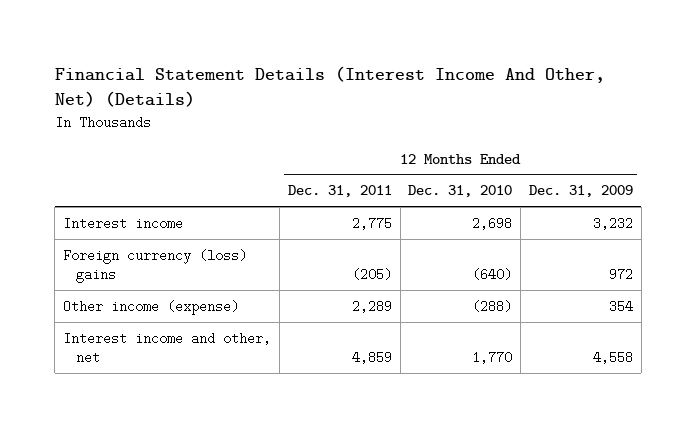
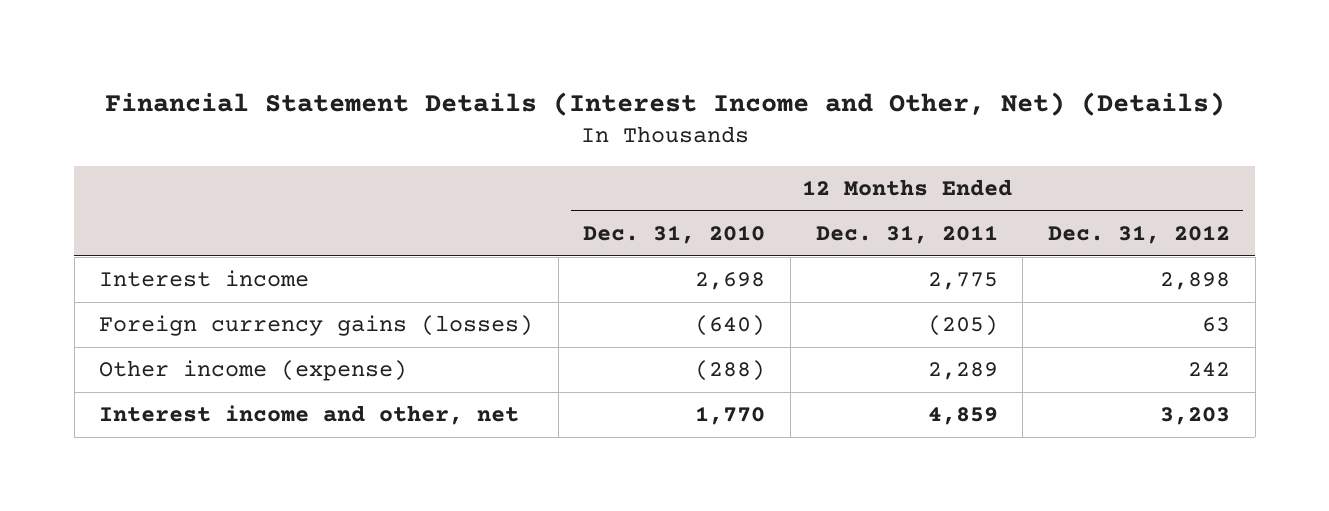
[54,65,605,107] Financial Statement Details (Interest Income And Other, Net) (Details) -> [104,91,1225,116] Financial Statement Details (Interest Income and Other, Net) (Details)
[529,185,634,198] Dec. 31, 2009 -> none
none -> [1048,224,1231,244] Dec. 31, 2012
[63,248,248,283] Foreign currency (loss) gains -> [99,315,534,337] Foreign currency gains (losses)

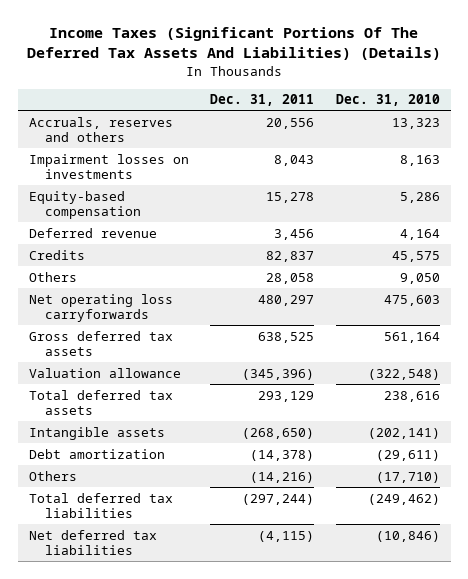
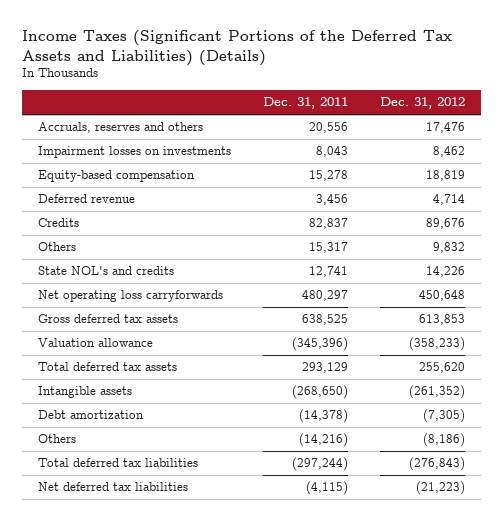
[27,26,442,61] Income Taxes (Significant Portions Of The Deferred Tax Assets And Liabilities) (Details) -> [21,30,452,66] Income Taxes (Significant Portions of the Deferred Tax Assets and Liabilities) (Details)
[335,94,440,107] Dec. 31, 2010 -> none
none -> [380,97,466,110] Dec. 31, 2012
[266,272,315,284] 28,058 -> [309,242,349,254] 15,317
none -> [37,266,174,276] State NOL's and credits

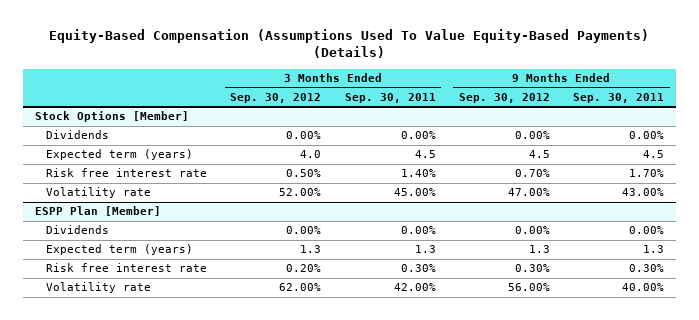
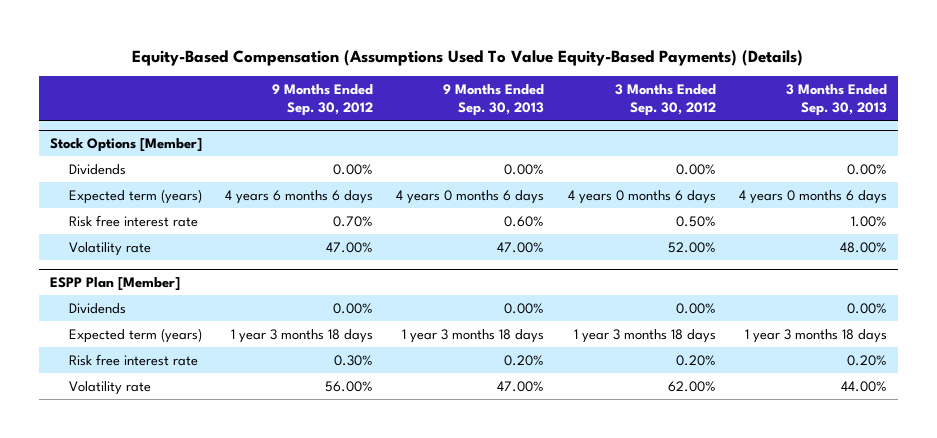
[344,92,436,103] Sep. 30, 2011 -> none
[572,92,664,103] Sep. 30, 2011 -> none
none -> [443,83,545,117] 9 Months Ended Sep. 30, 2013
none -> [785,83,887,117] 3 Months Ended Sep. 30, 2013
[300,150,322,159] 4.0 -> [567,189,716,204] 4 years 0 months 6 days
[528,150,550,159] 4.5 -> [225,189,374,204] 4 years 6 months 6 days
[300,245,322,254] 1.3 -> [573,328,716,343] 1 year 3 months 18 days
[528,245,550,254] 1.3 -> [231,328,374,343] 1 year 3 months 18 days

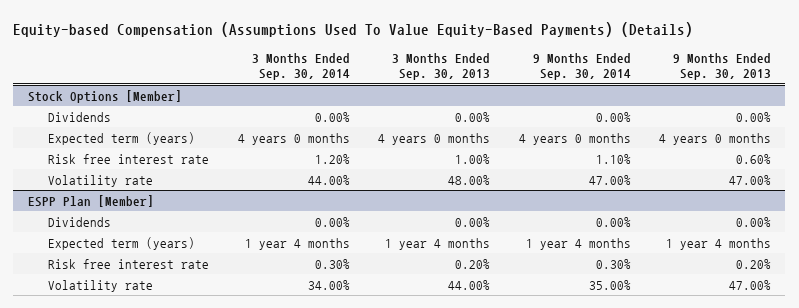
[132,49,804,66] Equity-Based Compensation (Assumptions Used To Value Equity-Based Payments) (Details) -> [13,21,694,37] Equity-based Compensation (Assumptions Used To Value Equity-Based Payments) (Details)
[272,83,374,117] 9 Months Ended Sep. 30, 2012 -> none
[614,83,716,117] 3 Months Ended Sep. 30, 2012 -> none
none -> [251,52,350,81] 3 Months Ended Sep. 30, 2014
none -> [532,52,631,81] 9 Months Ended Sep. 30, 2014
[396,189,545,204] 4 years 0 months 6 days -> [659,132,772,145] 4 years 0 months
[738,189,887,204] 4 years 0 months 6 days -> [378,132,491,145] 4 years 0 months
[402,328,545,343] 1 year 3 months 18 days -> [666,237,772,250] 1 year 4 months
[744,328,887,343] 1 year 3 months 18 days -> [385,237,491,250] 1 year 4 months

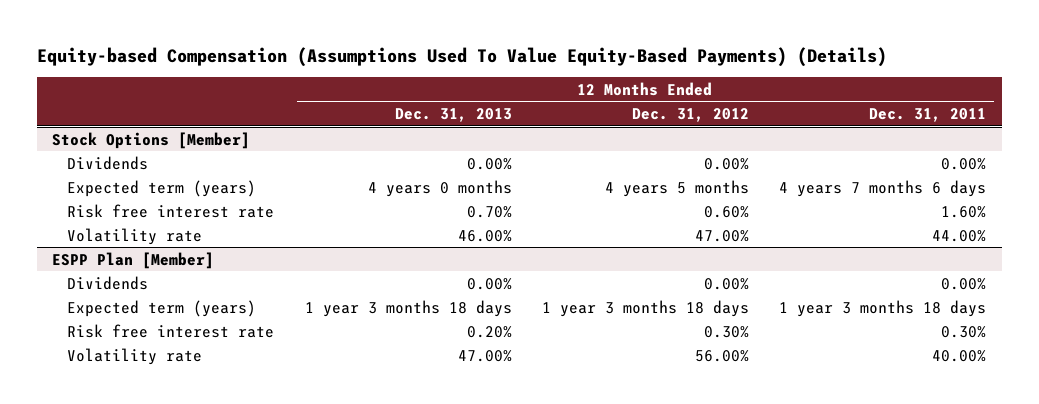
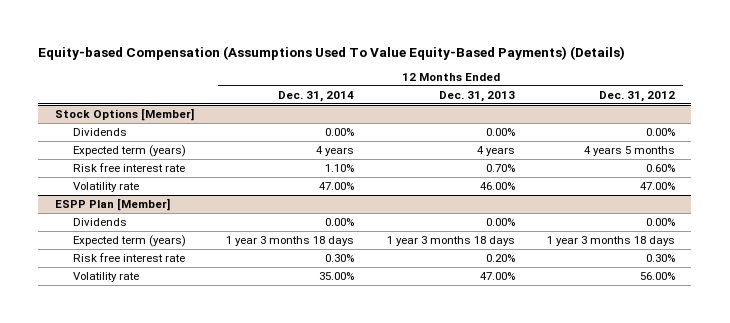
[869,108,987,123] Dec. 31, 2011 -> none
none -> [278,90,355,102] Dec. 31, 2014
[367,179,512,197] 4 years 0 months -> [476,146,515,157] 4 years

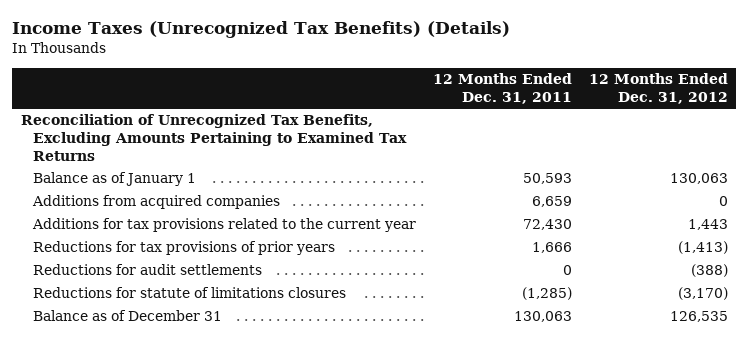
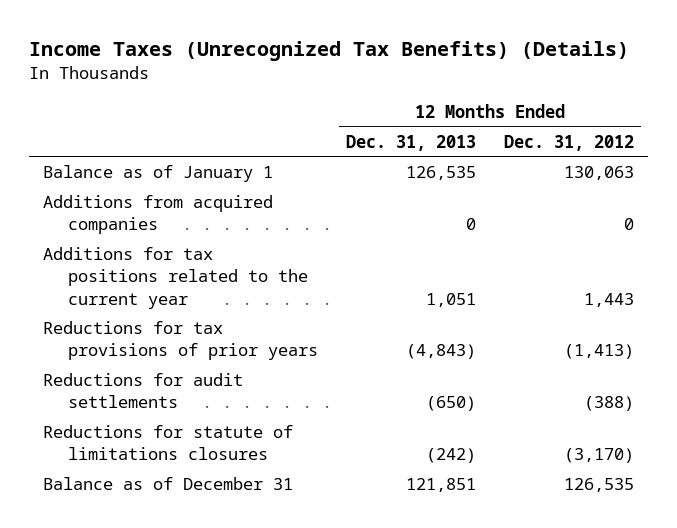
[432,73,572,104] 12 Months Ended Dec. 31, 2011 -> none
none -> [345,134,476,151] Dec. 31, 2013
[20,114,407,162] Reconciliation of Unrecognized Tax Benefits, Excluding Amounts Pertaining to Examined Tax Returns -> none
[31,218,416,233] Additions for tax provisions related to the current year -> [43,247,308,309] Additions for tax positions related to the current year

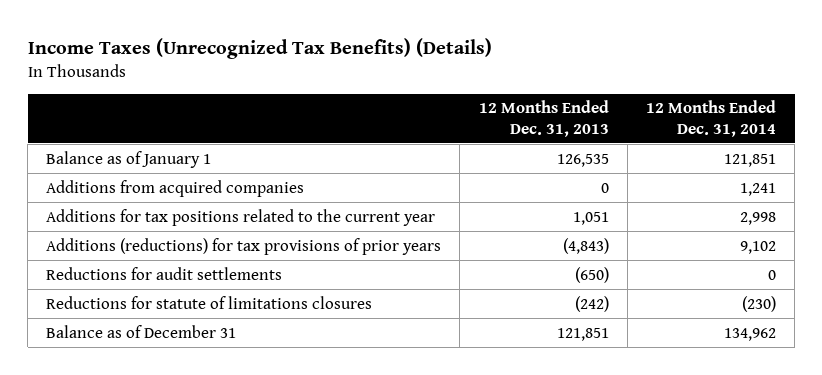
[504,134,635,151] Dec. 31, 2012 -> none
none -> [645,100,776,137] 12 Months Ended Dec. 31, 2014
[43,321,318,361] Reductions for tax provisions of prior years -> [46,237,442,255] Additions (reductions) for tax provisions of prior years

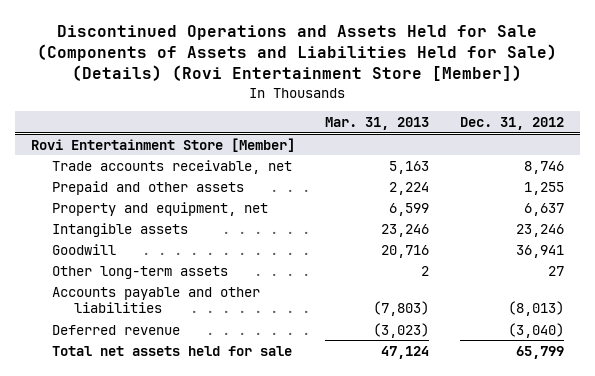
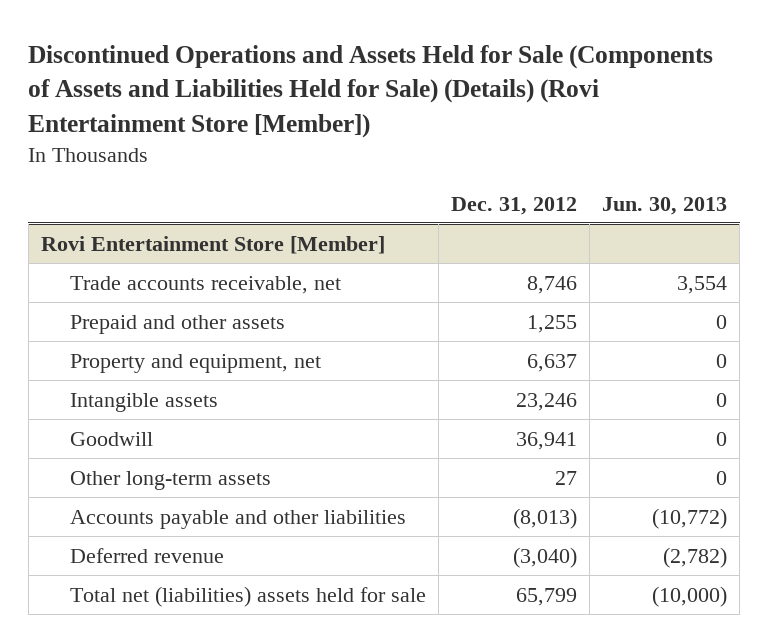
[325,117,430,131] Mar. 31, 2013 -> none
none -> [602,196,728,215] Jun. 30, 2013
[52,345,293,356] Total net assets held for sale -> [69,585,426,607] Total net (liabilities) assets held for sale

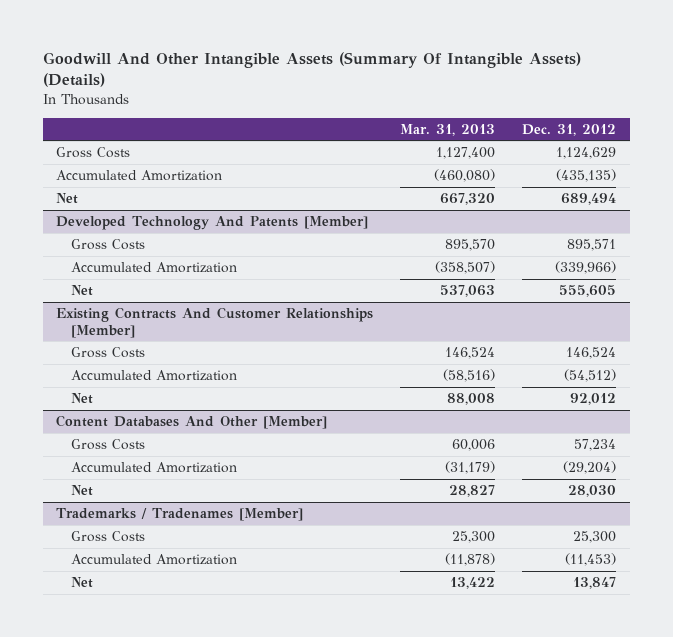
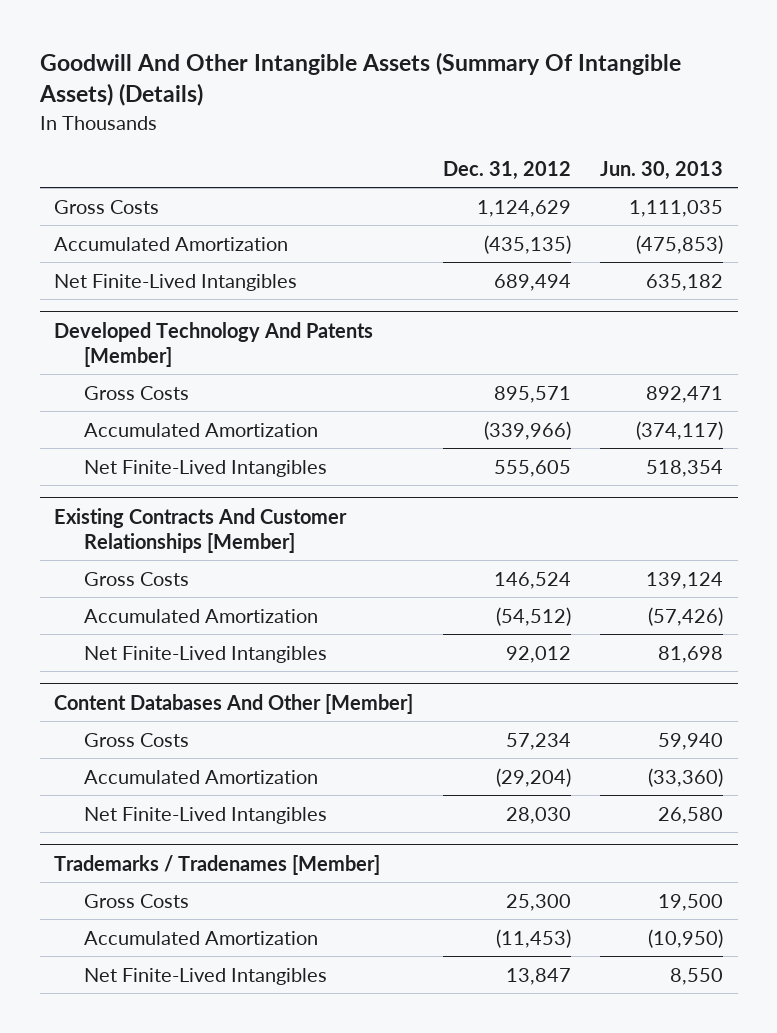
[400,123,496,136] Mar. 31, 2013 -> none
none -> [600,160,724,180] Jun. 30, 2013
[56,193,79,205] Net -> [54,273,298,291] Net Finite-Lived Intangibles
[71,285,94,297] Net -> [84,459,328,477] Net Finite-Lived Intangibles
[71,393,94,405] Net -> [84,645,328,663] Net Finite-Lived Intangibles
[71,485,94,497] Net -> [84,806,328,824] Net Finite-Lived Intangibles
[71,577,94,589] Net -> [84,967,328,985] Net Finite-Lived Intangibles

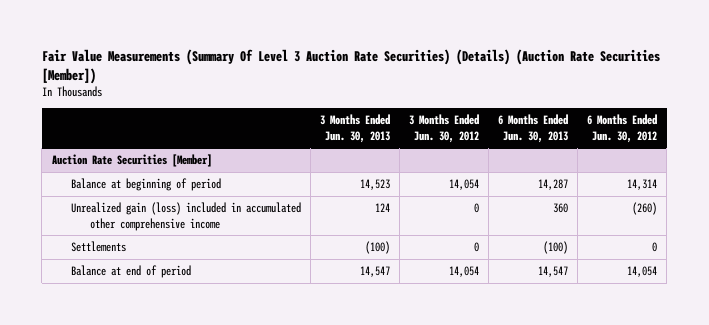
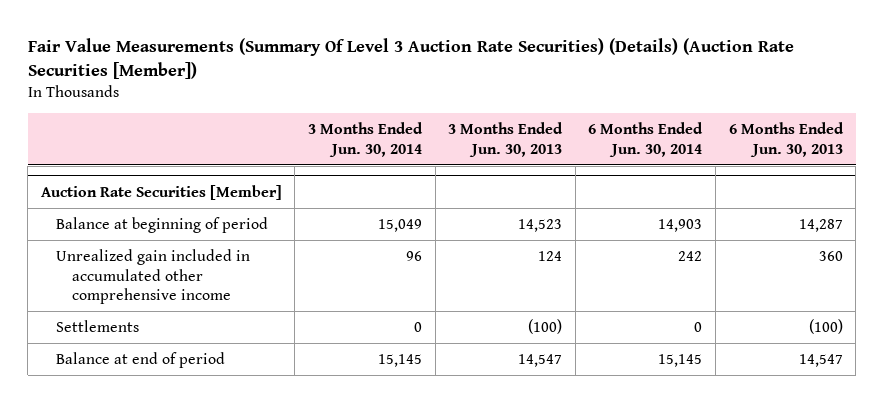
[408,114,479,143] 3 Months Ended Jun. 30, 2012 -> none
[587,114,658,143] 6 Months Ended Jun. 30, 2012 -> none
none -> [308,121,424,157] 3 Months Ended Jun. 30, 2014
none -> [588,121,704,157] 6 Months Ended Jun. 30, 2014
[70,202,301,231] Unrealized gain (loss) included in accumulated other comprehensive income -> [56,248,251,305] Unrealized gain included in accumulated other comprehensive income

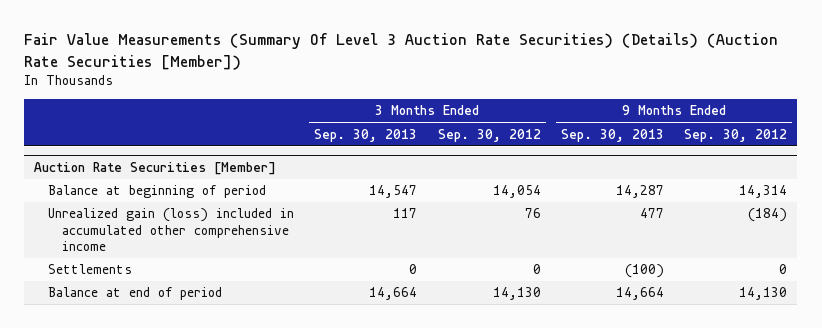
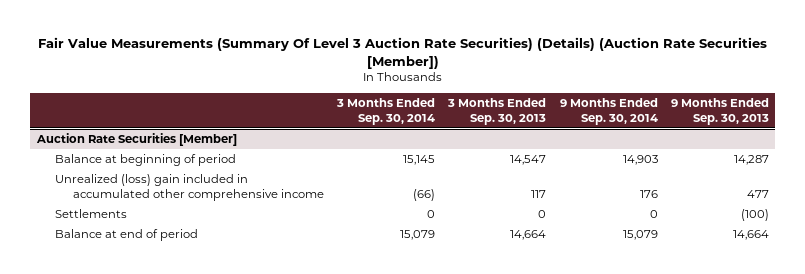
[437,128,541,142] Sep. 30, 2012 -> none
[684,128,788,142] Sep. 30, 2012 -> none
none -> [336,97,436,125] 3 Months Ended Sep. 30, 2014
none -> [559,97,658,125] 9 Months Ended Sep. 30, 2014
[47,208,294,252] Unrealized gain (loss) included in accumulated other comprehensive income -> [54,174,324,201] Unrealized (loss) gain included in accumulated other comprehensive income

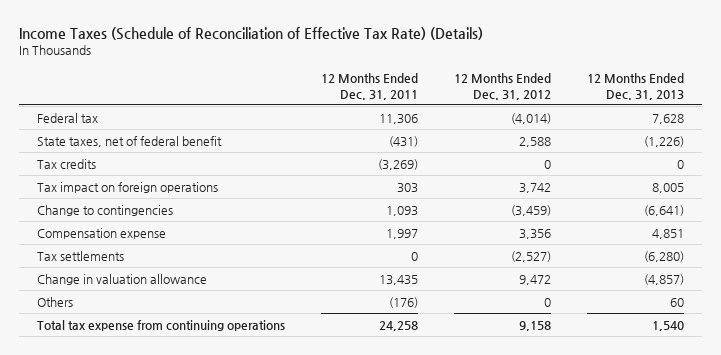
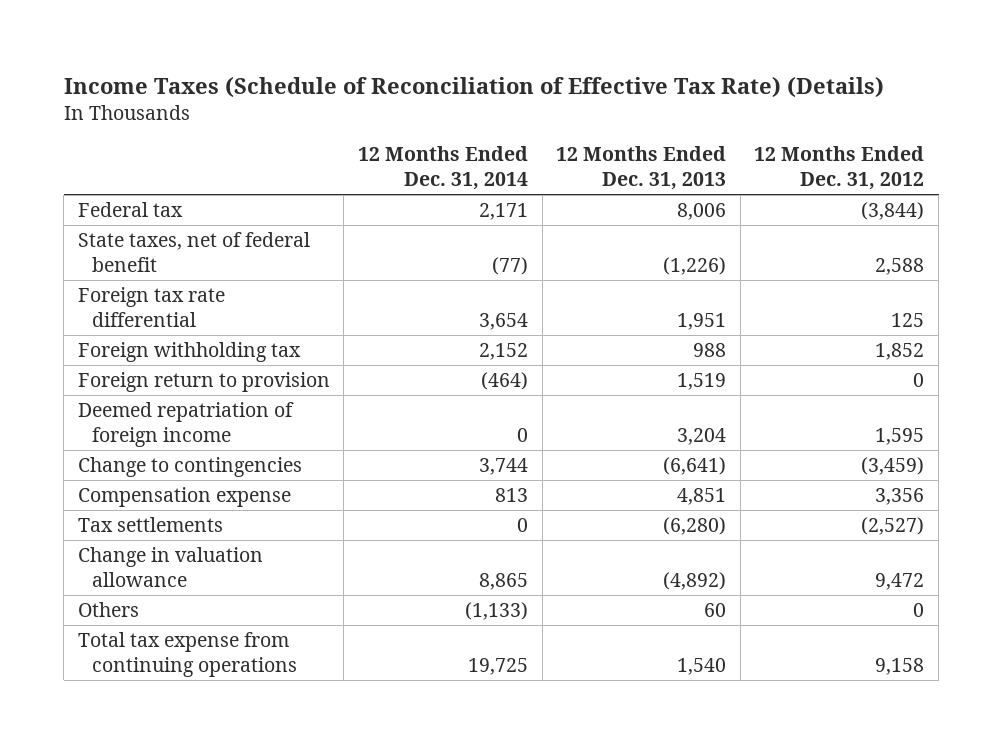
[320,73,418,100] 12 Months Ended Dec. 31, 2011 -> none
none -> [358,146,529,191] 12 Months Ended Dec. 31, 2014
[511,112,552,124] (4,014) -> [861,201,925,220] (3,844)
[652,113,685,124] 7,628 -> [677,202,727,220] 8,006
[36,158,96,169] Tax credits -> none
[36,181,218,193] Tax impact on foreign operations -> [77,286,225,327] Foreign tax rate differential
[519,182,552,193] 3,742 -> [891,312,925,327] 125
[652,182,685,193] 8,005 -> [677,312,727,330] 1,951
none -> [77,341,301,362] Foreign withholding tax
none -> [77,371,330,392] Foreign return to provision
none -> [77,401,294,447] Deemed repatriation of foreign income
[644,273,685,285] (4,857) -> [663,571,727,590] (4,892)

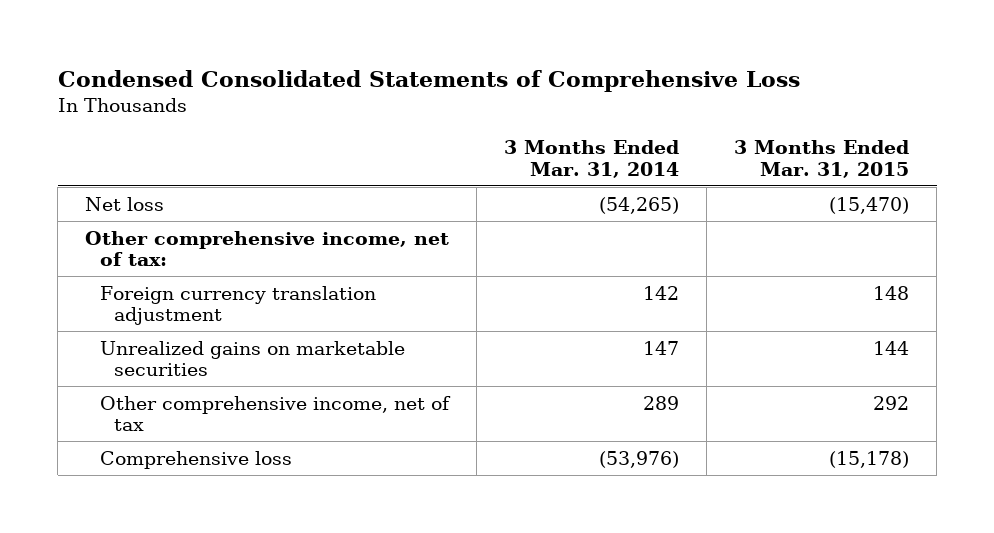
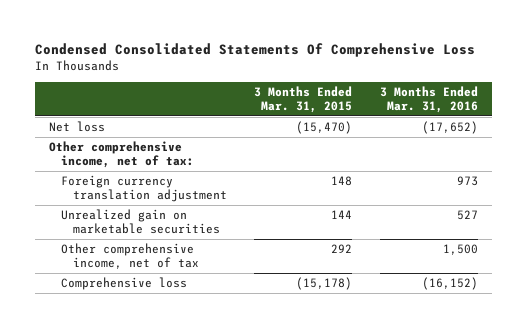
[57,69,800,92] Condensed Consolidated Statements of Comprehensive Loss -> [35,42,476,57] Condensed Consolidated Statements Of Comprehensive Loss
[504,140,680,178] 3 Months Ended Mar. 31, 2014 -> none
none -> [380,85,479,113] 3 Months Ended Mar. 31, 2016
[99,340,405,377] Unrealized gains on marketable securities -> [61,209,220,235] Unrealized gain on marketable securities

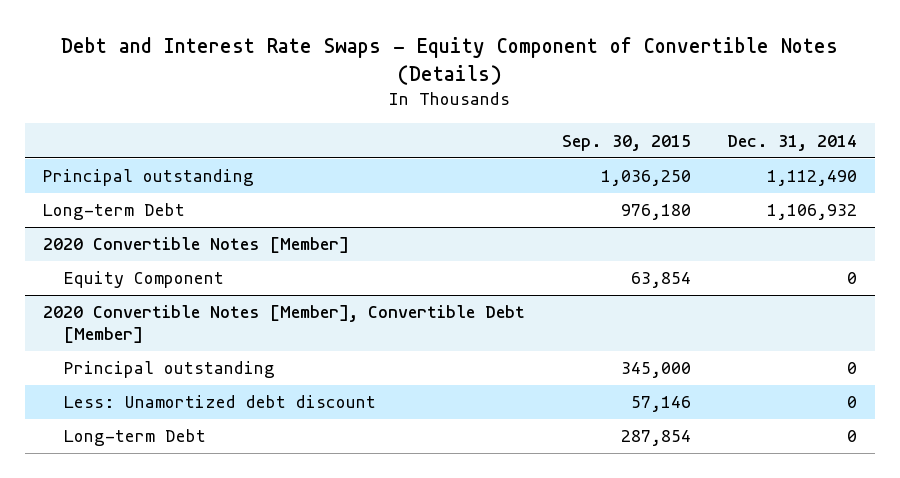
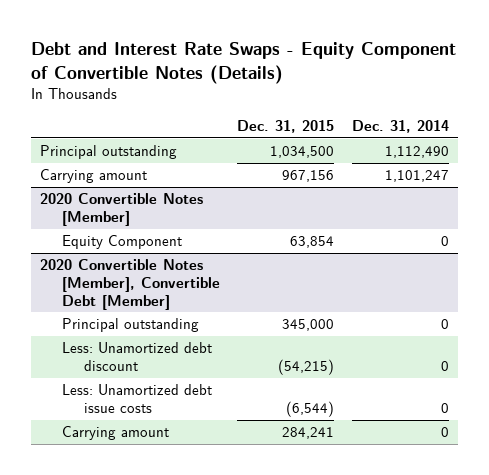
[561,134,691,151] Sep. 30, 2015 -> none
none -> [237,120,335,134] Dec. 31, 2015
[43,203,186,221] Long-term Debt -> none
none -> [40,169,148,184] Carrying amount
none -> [61,384,212,414] Less: Unamortized debt issue costs
[64,429,207,447] Long-term Debt -> [61,426,169,441] Carrying amount

